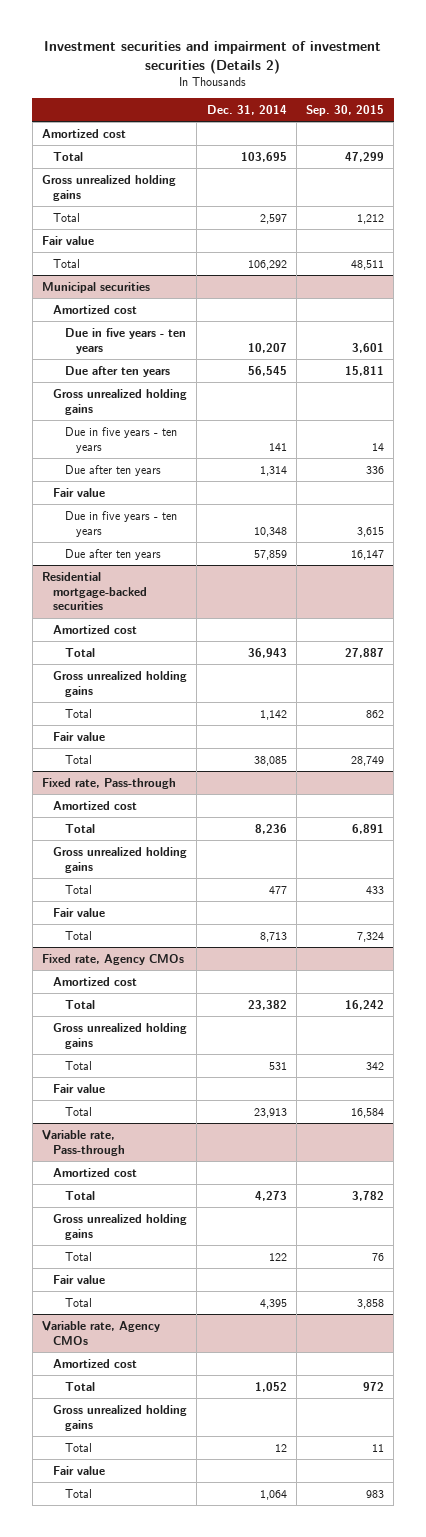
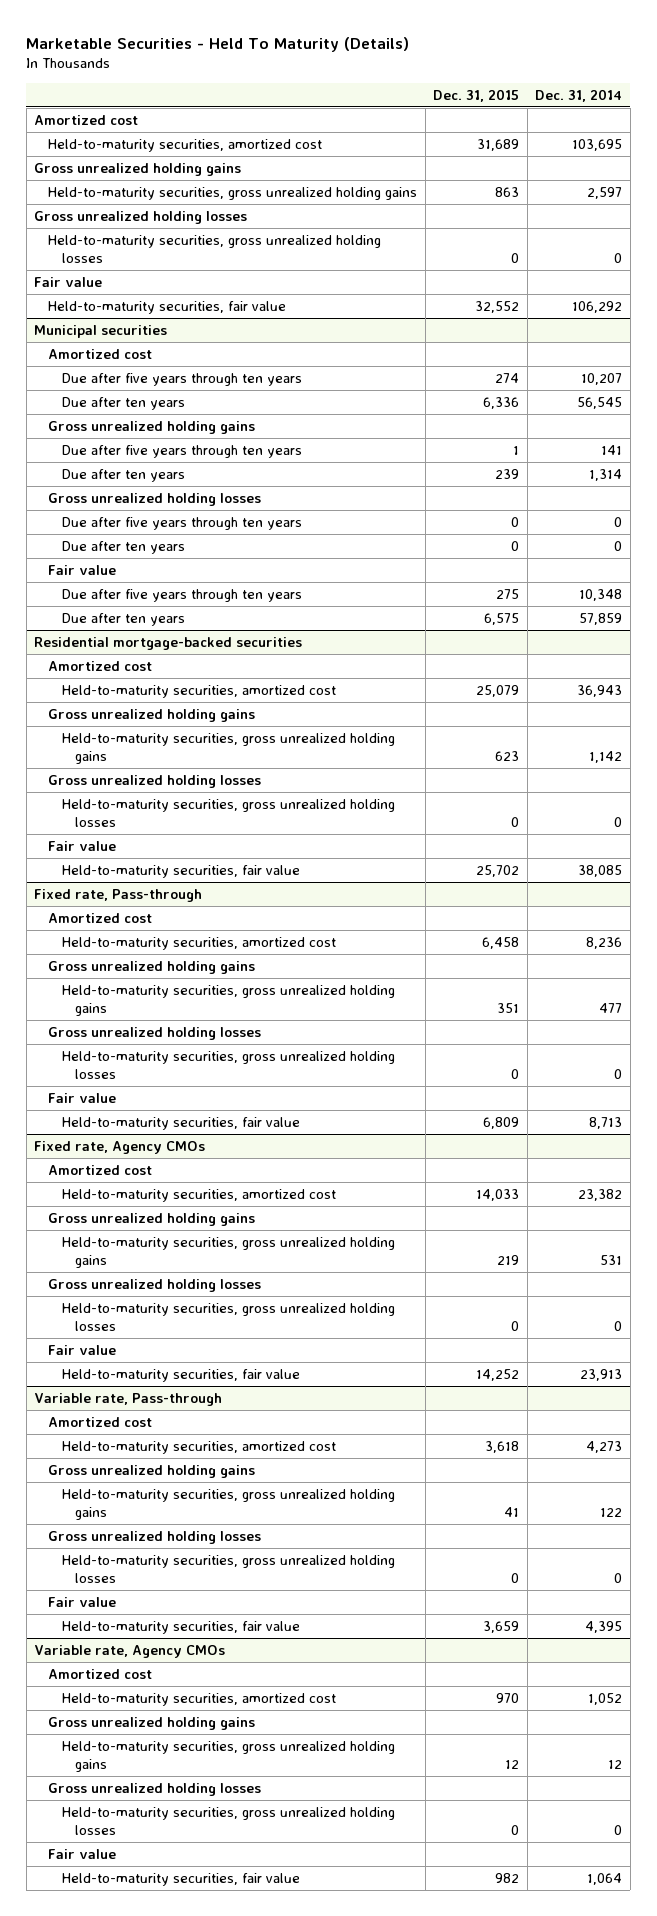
[43,40,381,74] Investment securities and impairment of investment securities (Details 2) -> [26,36,410,52] Marketable Securities - Held To Maturity (Details)
[305,105,384,117] Sep. 30, 2015 -> none
none -> [433,88,520,102] Dec. 31, 2015
[53,151,84,161] Total -> [48,139,323,153] Held-to-maturity securities, amortized cost
[53,212,81,222] Total -> [48,187,418,201] Held-to-maturity securities, gross unrealized holding gains
none -> [34,211,248,225] Gross unrealized holding losses
none -> [48,235,382,263] Held-to-maturity securities, gross unrealized holding losses
[53,258,81,268] Total -> [48,301,287,315] Held-to-maturity securities, fair value
[64,327,186,354] Due in five years - ten years -> [61,373,302,387] Due after five years through ten years
[64,426,177,453] Due in five years - ten years -> [61,445,302,459] Due after five years through ten years
none -> [48,493,262,507] Gross unrealized holding losses
none -> [61,517,302,531] Due after five years through ten years
none -> [61,541,185,555] Due after ten years
[64,510,177,537] Due in five years - ten years -> [61,589,302,603] Due after five years through ten years
[64,647,95,657] Total -> [61,685,336,699] Held-to-maturity securities, amortized cost
[64,708,92,718] Total -> [61,733,395,764] Held-to-maturity securities, gross unrealized holding gains
none -> [48,775,262,789] Gross unrealized holding losses
none -> [61,799,395,827] Held-to-maturity securities, gross unrealized holding losses
[64,754,92,764] Total -> [61,865,300,879] Held-to-maturity securities, fair value
[64,823,95,833] Total -> [61,937,336,951] Held-to-maturity securities, amortized cost
[64,884,92,894] Total -> [61,985,395,1016] Held-to-maturity securities, gross unrealized holding gains
none -> [48,1027,262,1041] Gross unrealized holding losses
none -> [61,1051,395,1079] Held-to-maturity securities, gross unrealized holding losses
[64,930,92,940] Total -> [61,1117,300,1131] Held-to-maturity securities, fair value
[64,999,95,1009] Total -> [61,1189,336,1203] Held-to-maturity securities, amortized cost
[64,1060,92,1070] Total -> [61,1237,395,1268] Held-to-maturity securities, gross unrealized holding gains
none -> [48,1279,262,1293] Gross unrealized holding losses
none -> [61,1303,395,1331] Held-to-maturity securities, gross unrealized holding losses
[64,1106,92,1116] Total -> [61,1369,300,1383] Held-to-maturity securities, fair value
[64,1190,95,1200] Total -> [61,1441,336,1455] Held-to-maturity securities, amortized cost
[64,1251,92,1261] Total -> [61,1489,395,1520] Held-to-maturity securities, gross unrealized holding gains
none -> [48,1531,262,1545] Gross unrealized holding losses
none -> [61,1555,395,1583] Held-to-maturity securities, gross unrealized holding losses
[64,1297,92,1307] Total -> [61,1621,300,1635] Held-to-maturity securities, fair value
[64,1381,95,1391] Total -> [61,1693,336,1707] Held-to-maturity securities, amortized cost
[64,1442,92,1452] Total -> [61,1741,395,1772] Held-to-maturity securities, gross unrealized holding gains
none -> [48,1783,262,1797] Gross unrealized holding losses
none -> [61,1807,395,1835] Held-to-maturity securities, gross unrealized holding losses
[64,1488,92,1498] Total -> [61,1873,300,1887] Held-to-maturity securities, fair value

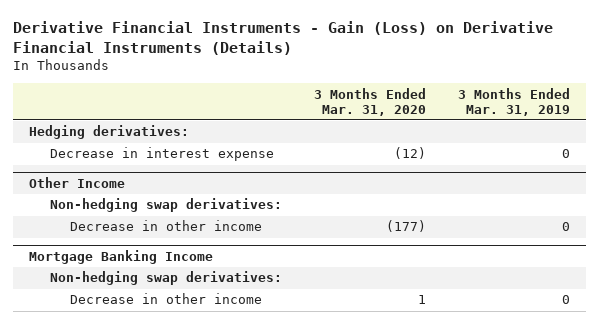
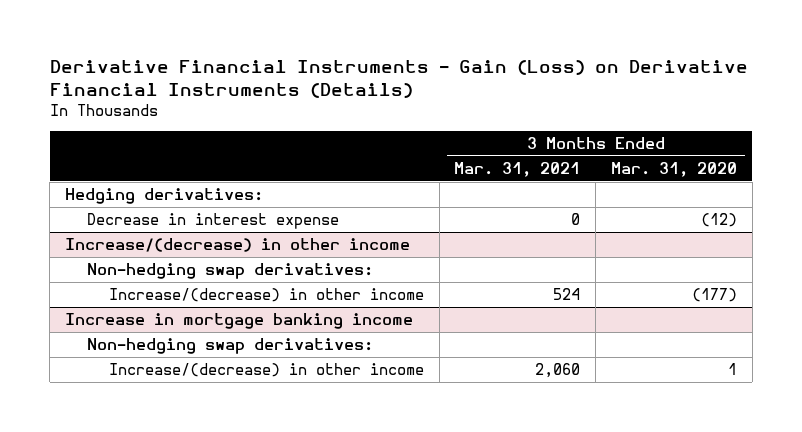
[457,87,570,116] 3 Months Ended Mar. 31, 2019 -> none
none -> [454,161,581,177] Mar. 31, 2021
[29,176,126,188] Other Income -> [65,238,411,253] Increase/(decrease) in other income
[70,220,263,232] Decrease in other income -> [108,288,424,303] Increase/(decrease) in other income
[29,249,214,264] Mortgage Banking Income -> [65,313,414,330] Increase in mortgage banking income
[70,293,263,305] Decrease in other income -> [108,363,424,378] Increase/(decrease) in other income

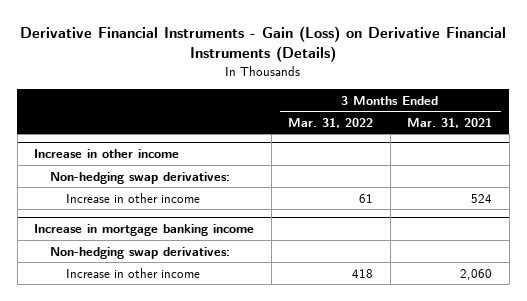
[611,161,738,177] Mar. 31, 2020 -> none
none -> [288,117,374,128] Mar. 31, 2022
[65,188,264,205] Hedging derivatives: -> none
[86,213,339,230] Decrease in interest expense -> none
[65,238,411,253] Increase/(decrease) in other income -> [34,149,180,159] Increase in other income
[108,288,424,303] Increase/(decrease) in other income -> [66,192,201,203] Increase in other income
[108,363,424,378] Increase/(decrease) in other income -> [66,267,201,278] Increase in other income

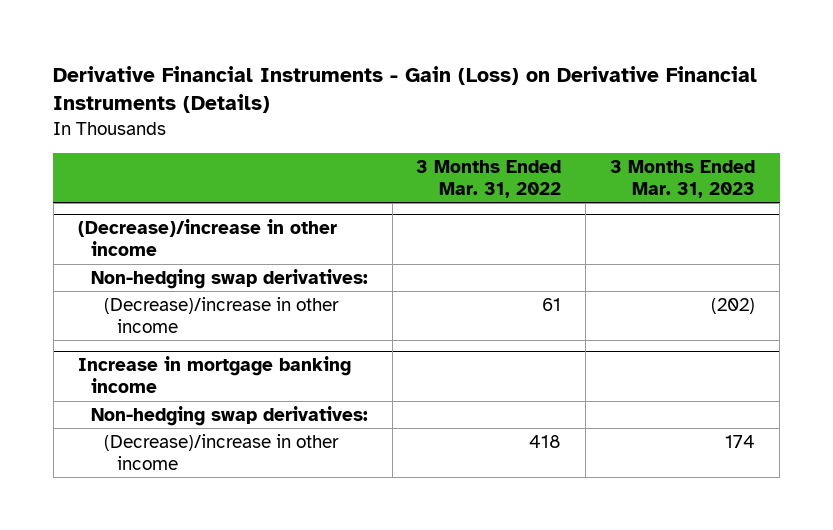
[407,117,493,128] Mar. 31, 2021 -> none
none -> [610,159,756,199] 3 Months Ended Mar. 31, 2023
[34,149,180,159] Increase in other income -> [77,218,337,257] (Decrease)/increase in other income
[66,192,201,203] Increase in other income -> [103,296,339,334] (Decrease)/increase in other income
[66,267,201,278] Increase in other income -> [103,433,339,471] (Decrease)/increase in other income

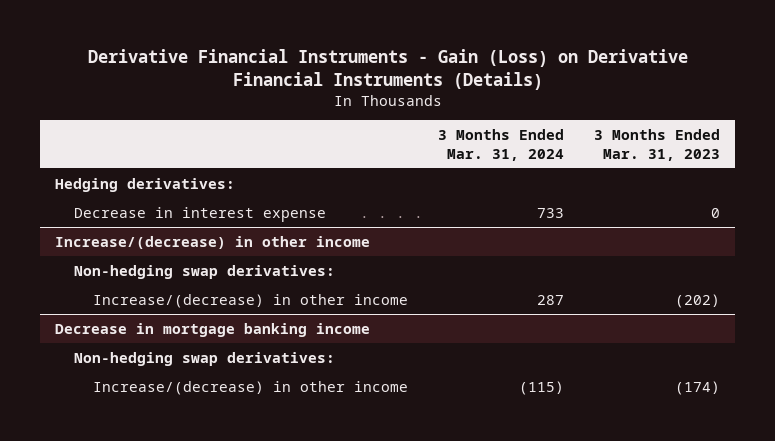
[416,159,562,199] 3 Months Ended Mar. 31, 2022 -> none
none -> [438,129,565,161] 3 Months Ended Mar. 31, 2024
none -> [55,177,236,192] Hedging derivatives:
none -> [74,206,327,222] Decrease in interest expense
[77,218,337,257] (Decrease)/increase in other income -> [55,235,371,249] Increase/(decrease) in other income
[103,296,339,334] (Decrease)/increase in other income -> [93,293,409,308] Increase/(decrease) in other income
[77,355,351,394] Increase in mortgage banking income -> [55,322,371,337] Decrease in mortgage banking income
[103,433,339,471] (Decrease)/increase in other income -> [93,380,409,395] Increase/(decrease) in other income
[725,434,756,448] 174 -> [675,380,721,395] (174)

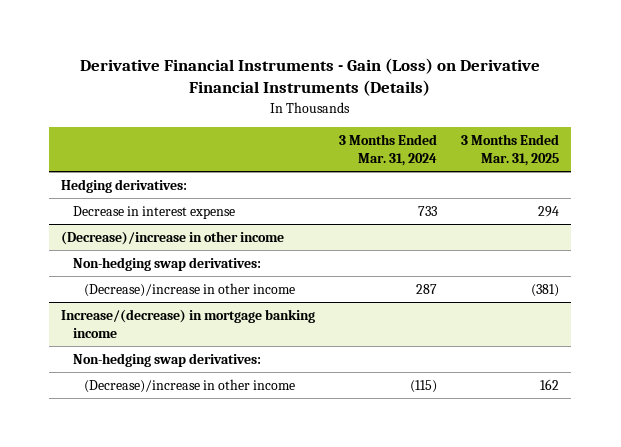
[594,129,721,161] 3 Months Ended Mar. 31, 2023 -> none
none -> [461,133,560,166] 3 Months Ended Mar. 31, 2025
[55,235,371,249] Increase/(decrease) in other income -> [61,231,285,246] (Decrease)/increase in other income
[93,293,409,308] Increase/(decrease) in other income -> [84,283,296,298] (Decrease)/increase in other income
[55,322,371,337] Decrease in mortgage banking income -> [61,309,316,338] Increase/(decrease) in mortgage banking income
[93,380,409,395] Increase/(decrease) in other income -> [84,379,296,394] (Decrease)/increase in other income

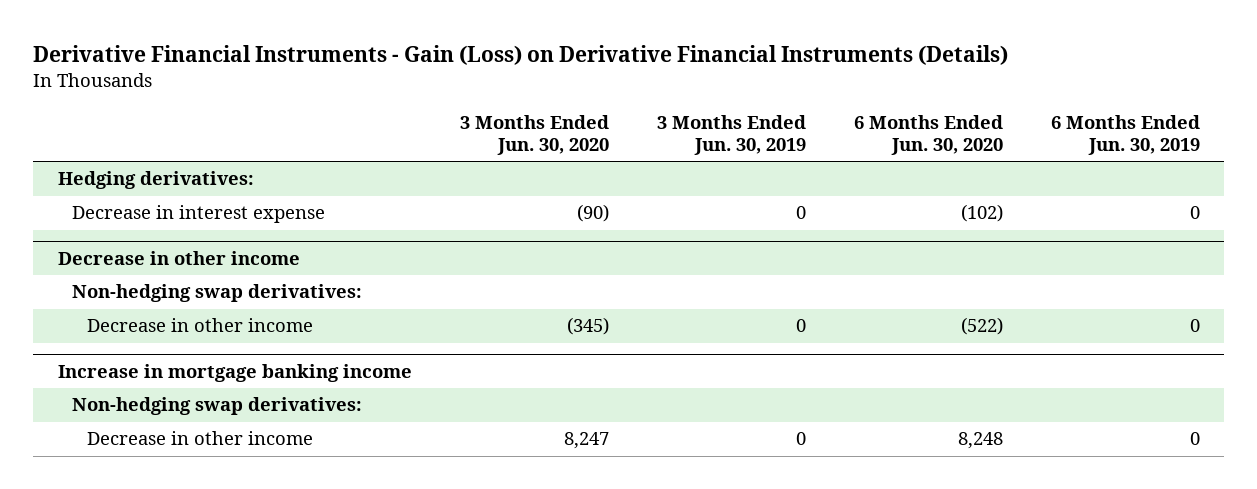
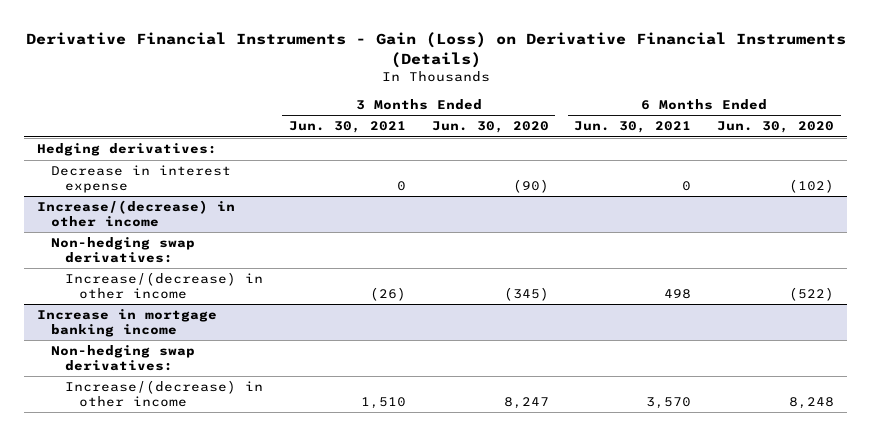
[656,114,806,156] 3 Months Ended Jun. 30, 2019 -> none
[1050,114,1200,156] 6 Months Ended Jun. 30, 2019 -> none
none -> [288,121,406,134] Jun. 30, 2021
none -> [574,121,692,134] Jun. 30, 2021
[57,250,300,265] Decrease in other income -> [37,200,236,227] Increase/(decrease) in other income
[86,318,313,333] Decrease in other income -> [64,272,263,299] Increase/(decrease) in other income
[86,431,313,446] Decrease in other income -> [64,380,263,407] Increase/(decrease) in other income

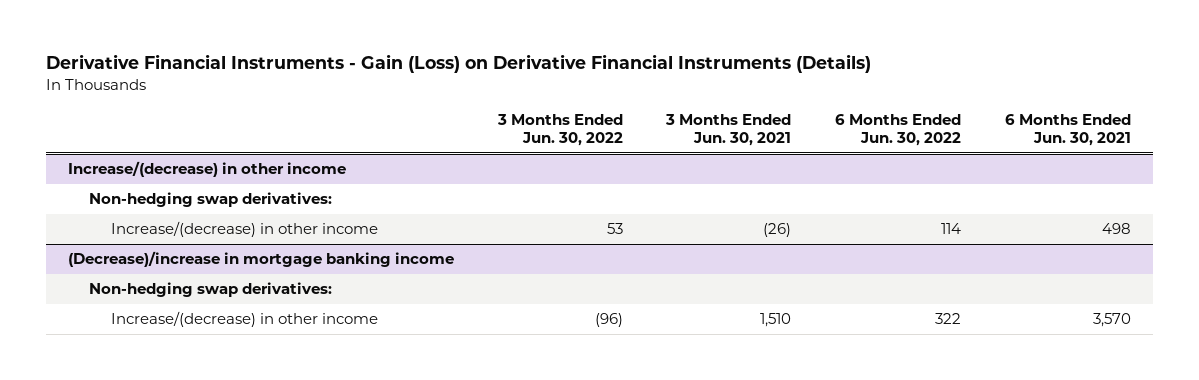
[431,121,549,134] Jun. 30, 2020 -> none
[717,121,835,134] Jun. 30, 2020 -> none
none -> [496,113,623,147] 3 Months Ended Jun. 30, 2022
none -> [835,113,962,147] 6 Months Ended Jun. 30, 2022
[37,143,218,157] Hedging derivatives: -> none
[51,165,232,193] Decrease in interest expense -> none
[37,309,218,337] Increase in mortgage banking income -> [67,251,454,268] (Decrease)/increase in mortgage banking income

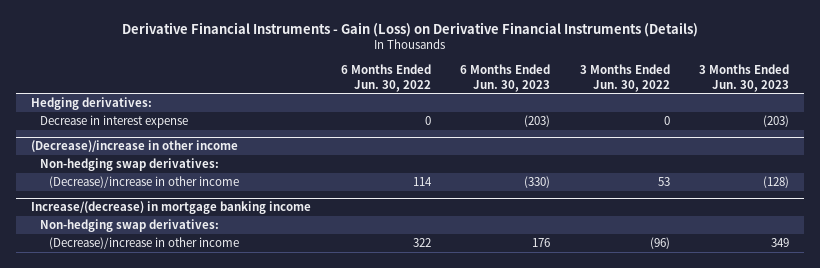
[665,113,792,147] 3 Months Ended Jun. 30, 2021 -> none
[1004,113,1131,147] 6 Months Ended Jun. 30, 2021 -> none
none -> [460,63,551,92] 6 Months Ended Jun. 30, 2023
none -> [699,63,790,92] 3 Months Ended Jun. 30, 2023
none -> [30,97,152,111] Hedging derivatives:
none -> [39,115,188,129] Decrease in interest expense
[67,161,346,178] Increase/(decrease) in other income -> [30,140,238,153] (Decrease)/increase in other income
[110,221,378,238] Increase/(decrease) in other income -> [48,176,239,189] (Decrease)/increase in other income
[67,251,454,268] (Decrease)/increase in mortgage banking income -> [30,201,311,215] Increase/(decrease) in mortgage banking income
[110,311,378,328] Increase/(decrease) in other income -> [48,237,239,250] (Decrease)/increase in other income

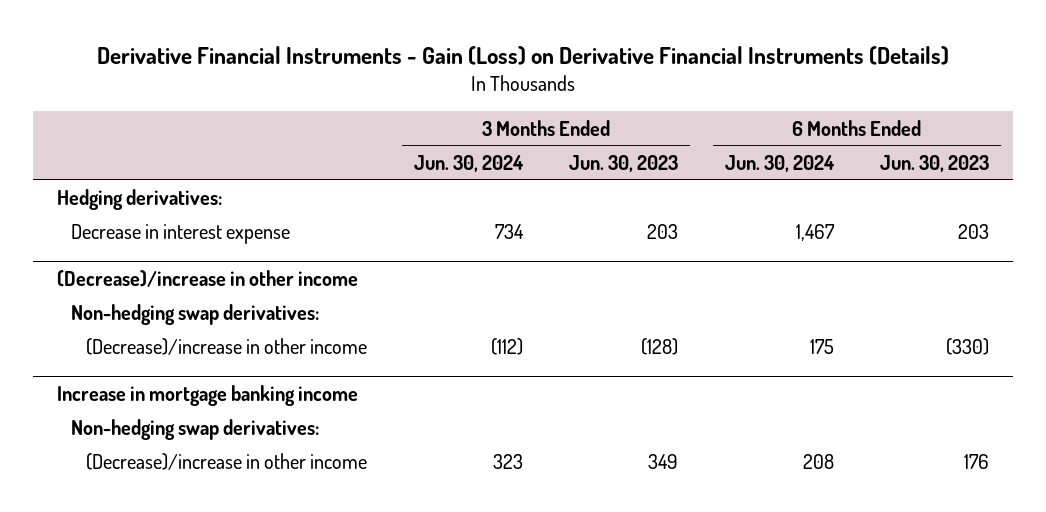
[340,63,431,92] 6 Months Ended Jun. 30, 2022 -> none
[579,63,670,92] 3 Months Ended Jun. 30, 2022 -> none
none -> [413,154,524,172] Jun. 30, 2024
none -> [724,154,835,172] Jun. 30, 2024
[524,115,551,128] (203) -> [958,224,990,240] 203
[763,115,790,128] (203) -> [647,224,679,240] 203
[30,201,311,215] Increase/(decrease) in mortgage banking income -> [56,384,358,406] Increase in mortgage banking income

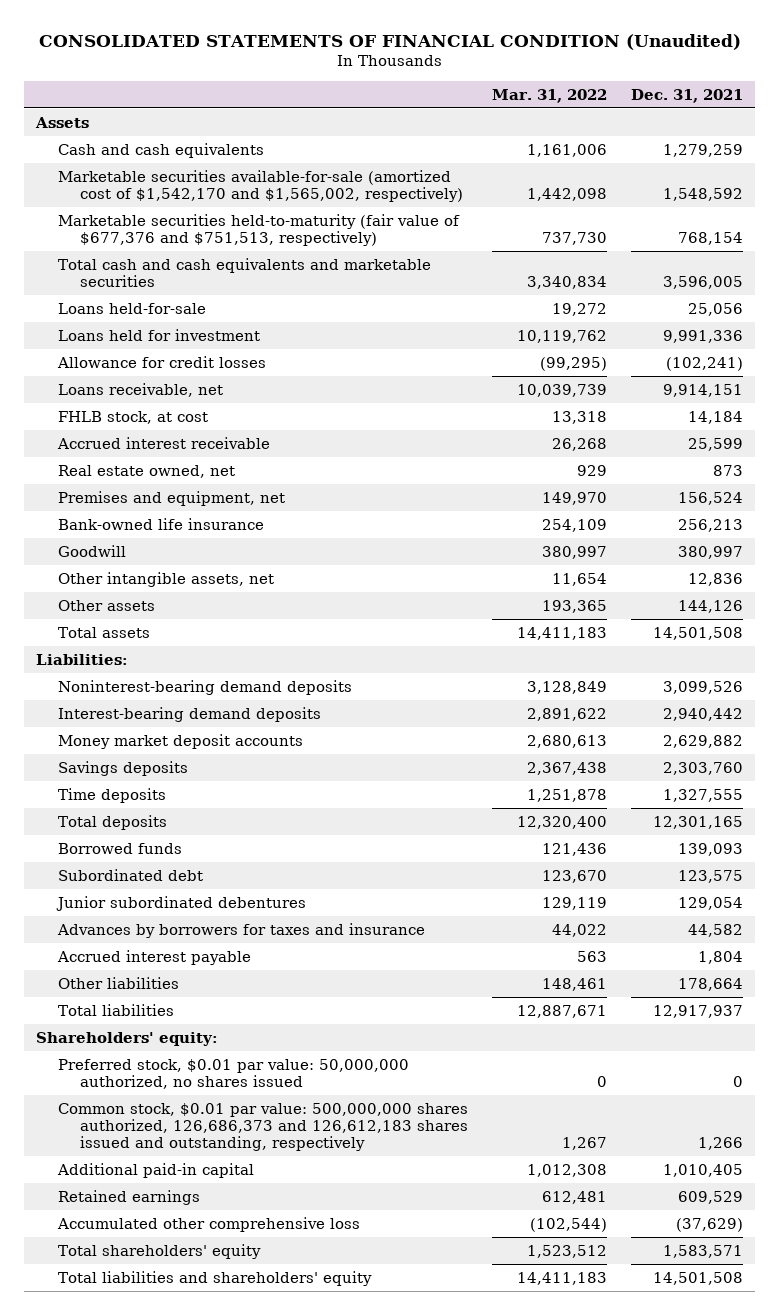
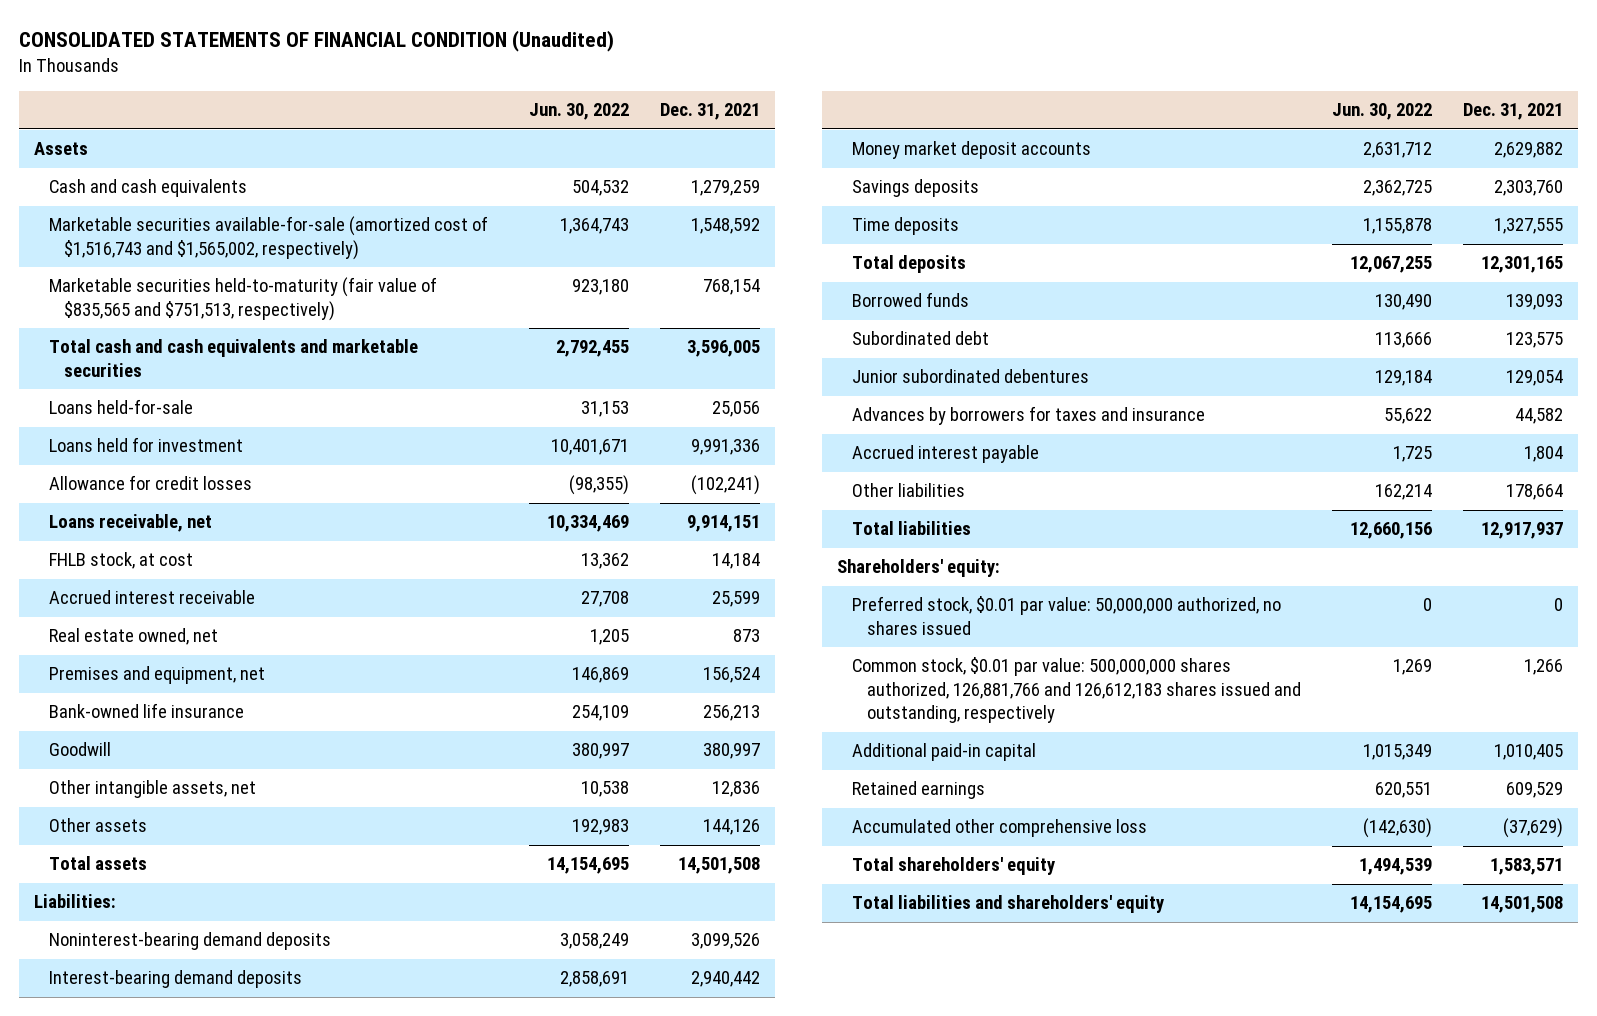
[492,88,608,103] Mar. 31, 2022 -> none
none -> [528,103,629,121] Jun. 30, 2022
[58,169,464,202] Marketable securities available-for-sale (amortized cost of $1,542,170 and $1,565,002, respectively) -> [49,216,489,260] Marketable securities available-for-sale (amortized cost of $1,516,743 and $1,565,002, respectively)
[58,213,461,246] Marketable securities held-to-maturity (fair value of $677,376 and $751,513, respectively) -> [49,277,438,321] Marketable securities held-to-maturity (fair value of $835,565 and $751,513, respectively)
[58,1102,469,1151] Common stock, $0.01 par value: 500,000,000 shares authorized, 126,686,373 and 126,612,183 shares issued and outstanding, respectively -> [851,657,1301,724] Common stock, $0.01 par value: 500,000,000 shares authorized, 126,881,766 and 126,612,183 shares issued and outstanding, respectively

